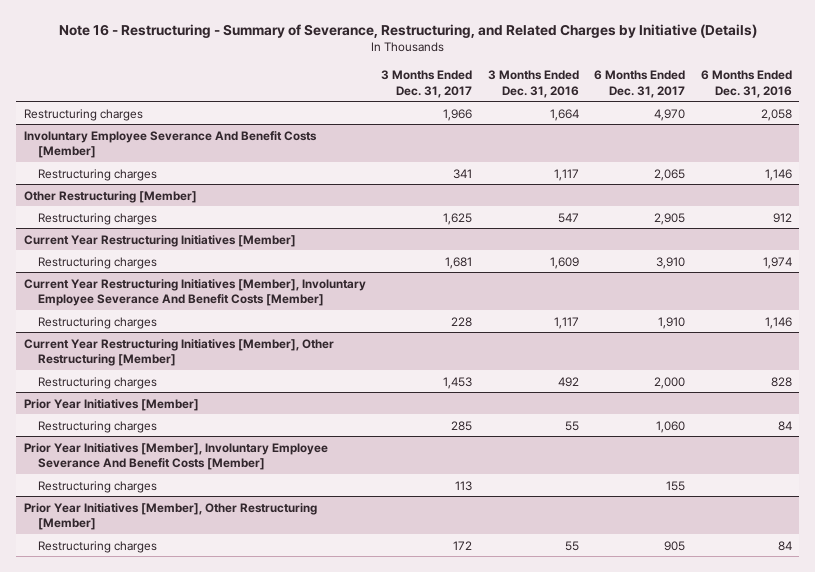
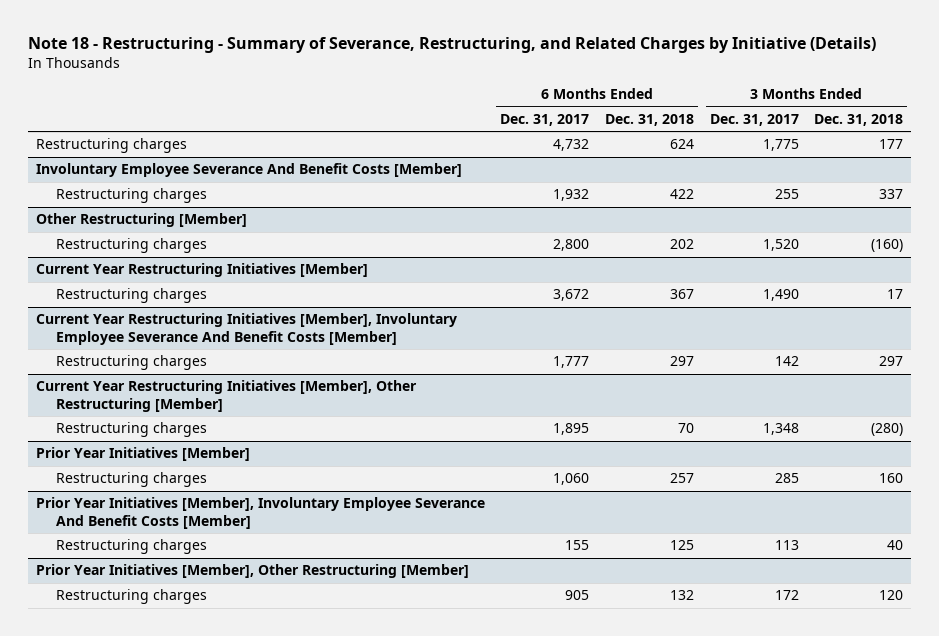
[58,24,757,39] Note 16 - Restructuring - Summary of Severance, Restructuring, and Related Charges by Initiative (Details) -> [27,37,876,54] Note 18 - Restructuring - Summary of Severance, Restructuring, and Related Charges by Initiative (Details)
[487,70,579,98] 3 Months Ended Dec. 31, 2016 -> none
[700,70,792,98] 6 Months Ended Dec. 31, 2016 -> none
none -> [604,113,694,126] Dec. 31, 2018
none -> [814,113,904,126] Dec. 31, 2018
[443,108,473,121] 1,966 -> [762,139,799,152] 1,775
[654,108,686,121] 4,970 -> [553,139,590,152] 4,732
[453,168,473,179] 341 -> [774,189,799,200] 255
[654,168,686,181] 2,065 -> [553,189,590,202] 1,932
[443,212,473,225] 1,625 -> [762,239,799,252] 1,520
[654,212,686,225] 2,905 -> [553,239,590,252] 2,800
[445,256,473,269] 1,681 -> [762,289,799,302] 1,490
[656,256,686,269] 3,910 -> [553,289,590,302] 3,672
[451,316,473,327] 228 -> [774,356,799,367] 142
[658,316,686,329] 1,910 -> [553,356,590,369] 1,777
[443,376,473,389] 1,453 -> [762,423,799,436] 1,348
[654,376,686,389] 2,000 -> [553,423,590,436] 1,895

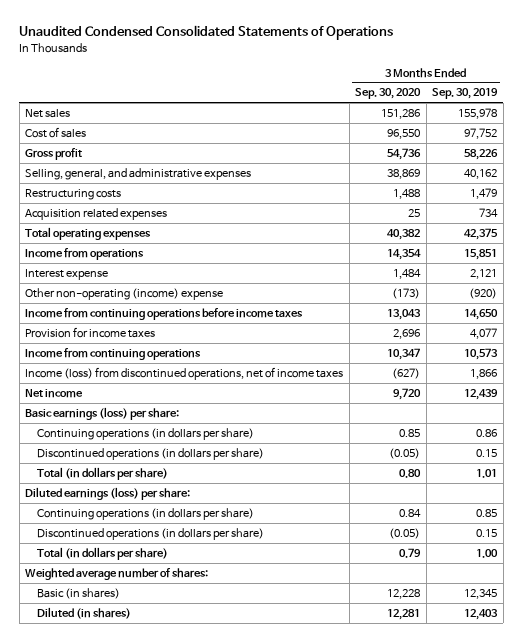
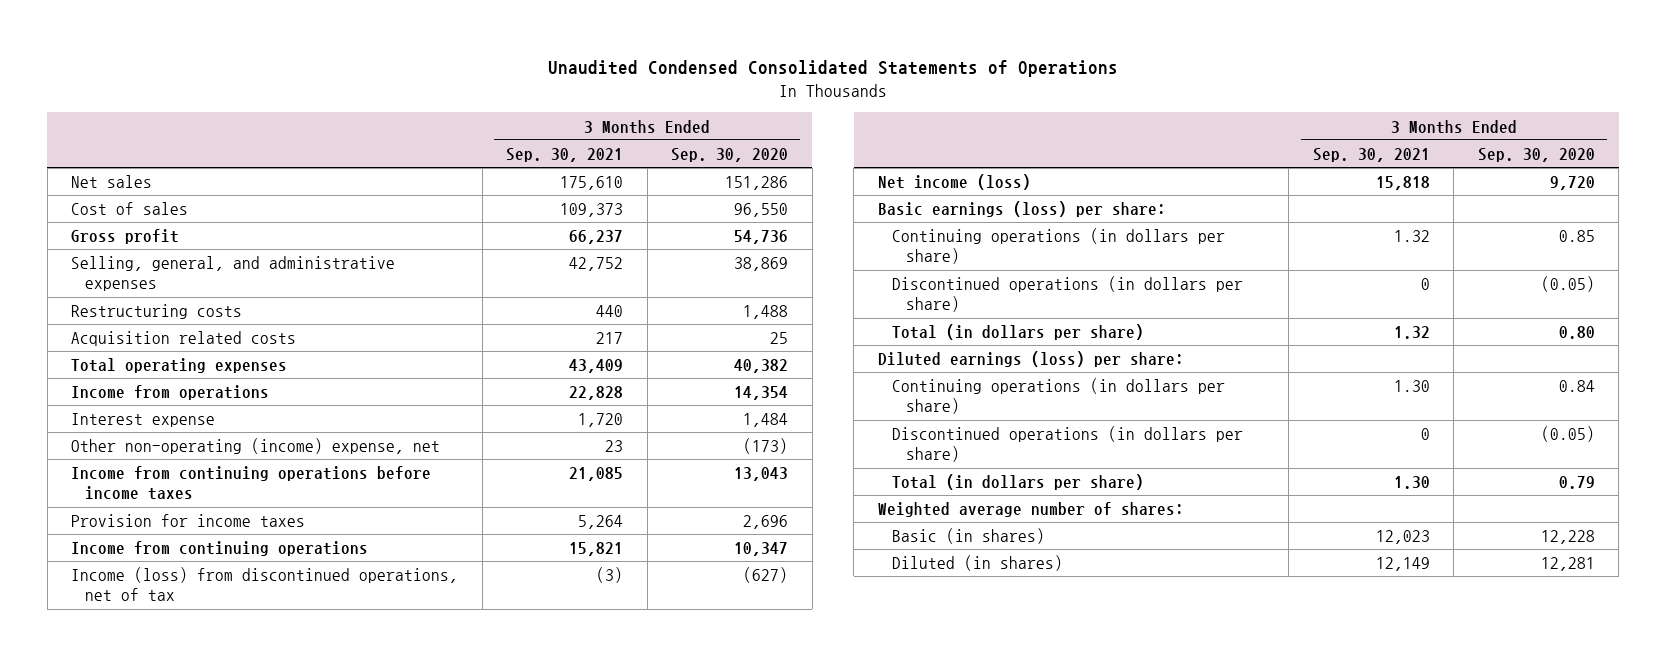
[432,88,499,100] Sep. 30, 2019 -> none
none -> [506,147,624,162] Sep. 30, 2021
[25,207,168,220] Acquisition related expenses -> [71,331,297,347] Acquisition related costs
[25,287,224,300] Other non-operating (income) expense -> [71,438,441,455] Other non-operating (income) expense, net
[25,366,344,380] Income (loss) from discontinued operations, net of income taxes -> [71,567,459,602] Income (loss) from discontinued operations, net of tax
[25,388,84,398] Net income -> [877,174,1031,191] Net income (loss)

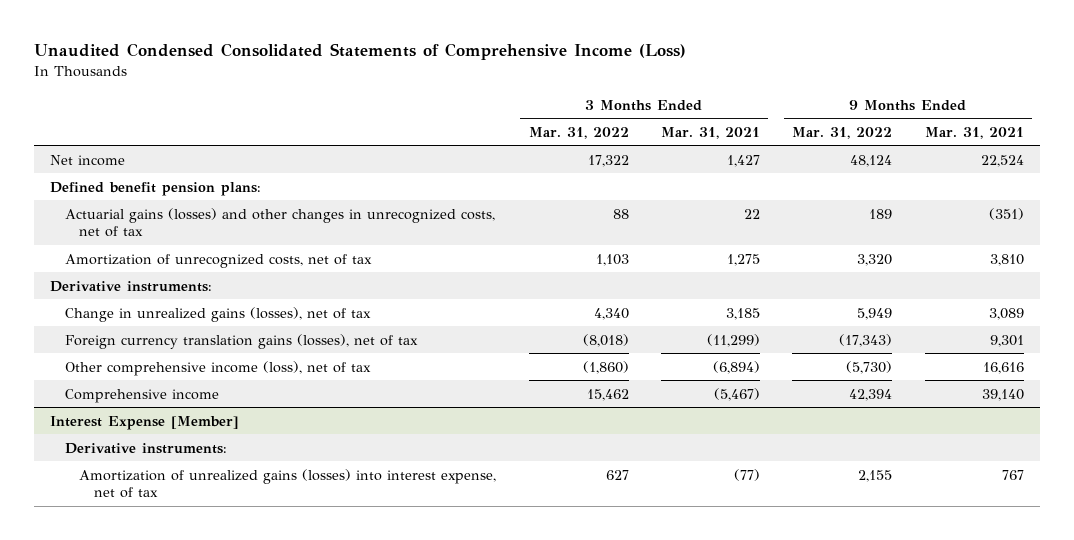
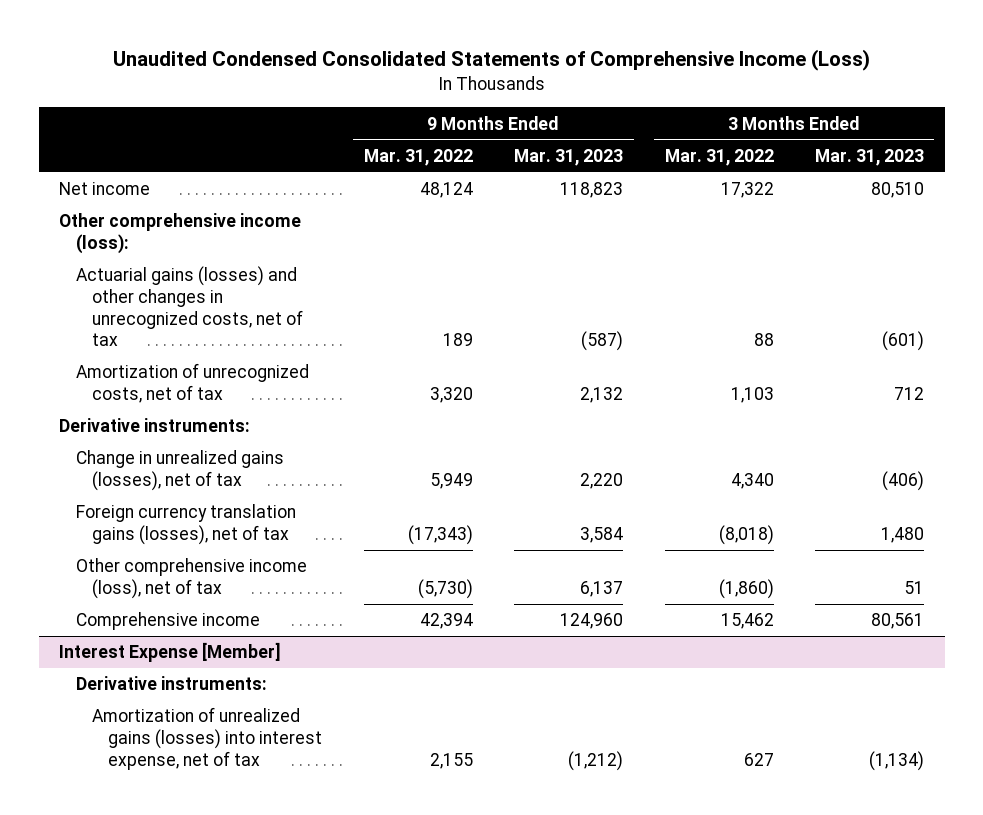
[660,126,760,139] Mar. 31, 2021 -> none
[924,126,1024,139] Mar. 31, 2021 -> none
none -> [514,148,624,166] Mar. 31, 2023
none -> [815,148,925,166] Mar. 31, 2023
[49,181,261,196] Defined benefit pension plans: -> [59,213,302,255] Other comprehensive income (loss):

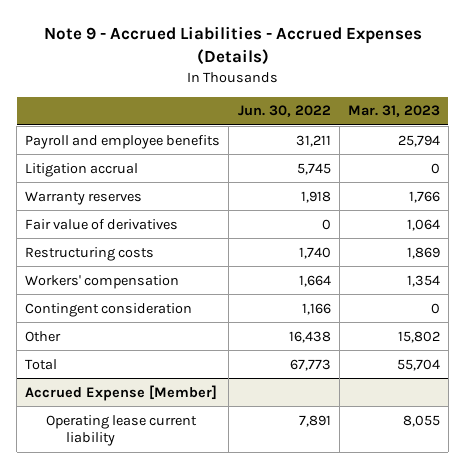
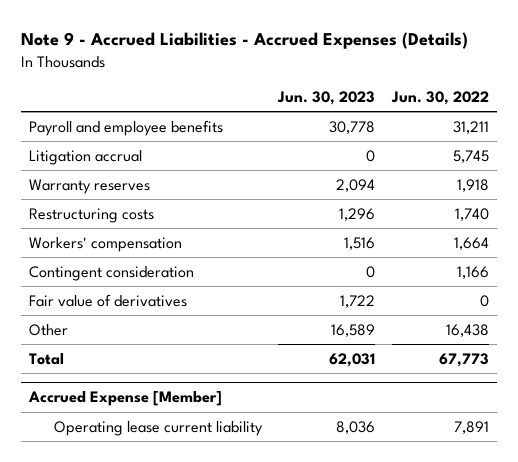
[347,105,440,118] Mar. 31, 2023 -> none
none -> [277,91,376,106] Jun. 30, 2023
[25,218,179,230] Fair value of derivatives -> [29,293,188,307] Fair value of derivatives

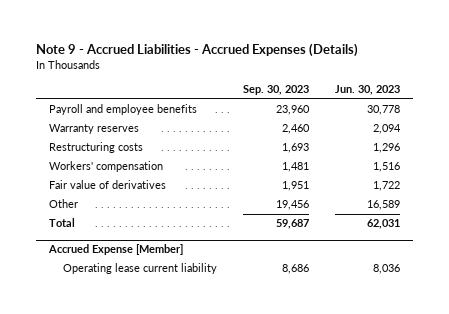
[390,91,489,106] Jun. 30, 2022 -> none
none -> [242,85,309,96] Sep. 30, 2023
[29,149,143,165] Litigation accrual -> none
[29,265,195,281] Contingent consideration -> none

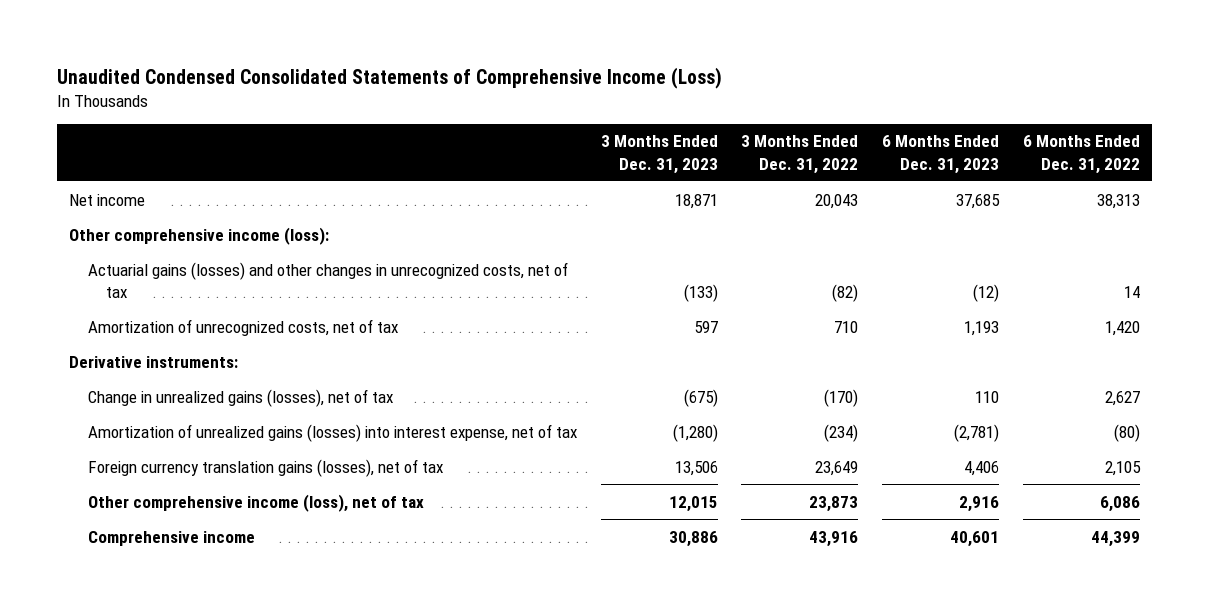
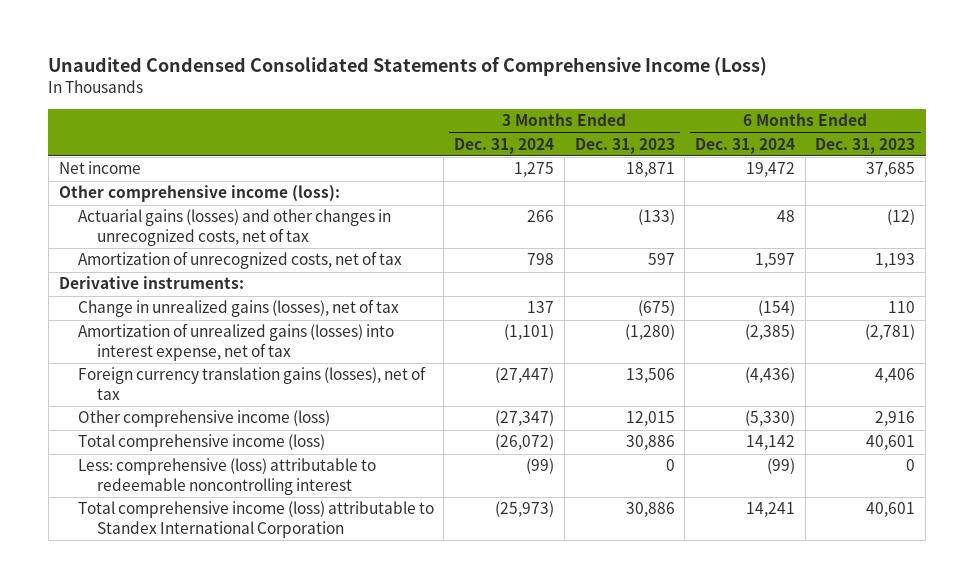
[741,135,859,174] 3 Months Ended Dec. 31, 2022 -> none
[1023,135,1141,174] 6 Months Ended Dec. 31, 2022 -> none
none -> [454,137,555,154] Dec. 31, 2024
none -> [694,137,795,154] Dec. 31, 2024
[87,493,424,512] Other comprehensive income (loss), net of tax -> [77,410,330,428] Other comprehensive income (loss)
none -> [77,434,325,452] Total comprehensive income (loss)
none -> [77,458,376,496] Less: comprehensive (loss) attributable to redeemable noncontrolling interest
[87,530,255,546] Comprehensive income -> [77,501,434,539] Total comprehensive income (loss) attributable to Standex International Corporation

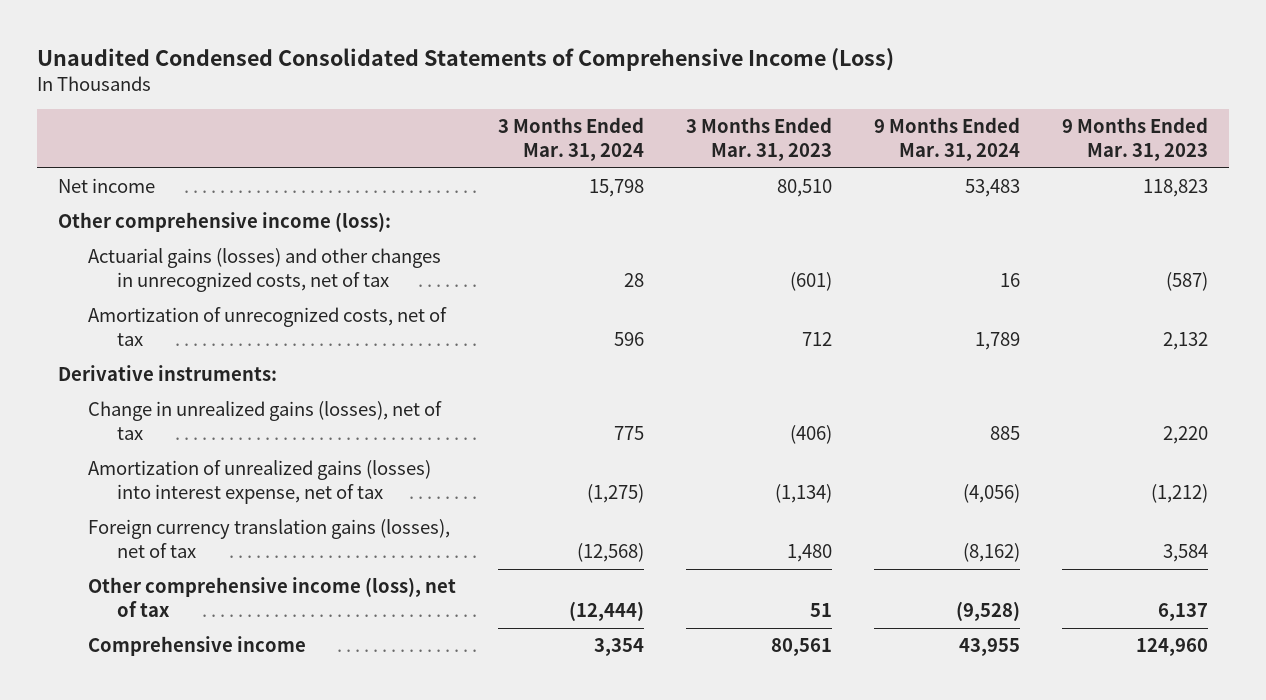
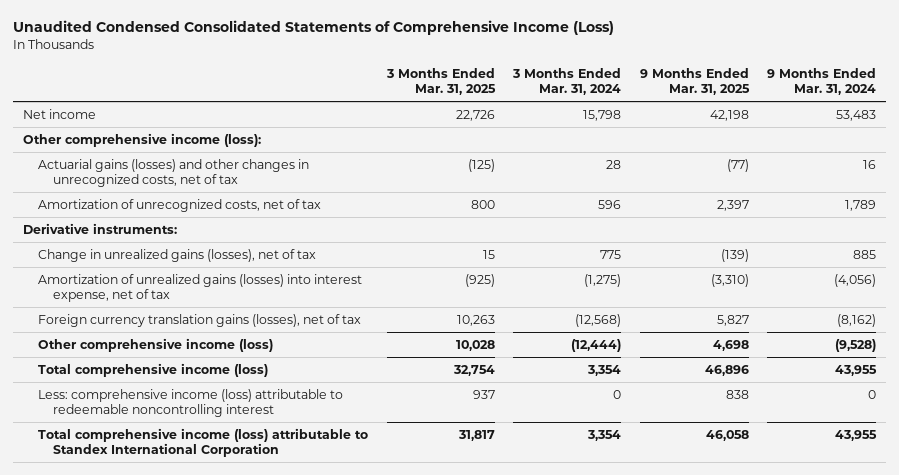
[685,117,832,162] 3 Months Ended Mar. 31, 2023 -> none
[1062,117,1209,162] 9 Months Ended Mar. 31, 2023 -> none
none -> [385,67,496,95] 3 Months Ended Mar. 31, 2025
none -> [639,67,750,95] 9 Months Ended Mar. 31, 2025
[87,577,456,617] Other comprehensive income (loss), net of tax -> [37,337,273,352] Other comprehensive income (loss)
none -> [37,362,268,377] Total comprehensive income (loss)
none -> [37,388,343,417] Less: comprehensive income (loss) attributable to redeemable noncontrolling interest
[87,636,306,657] Comprehensive income -> [37,427,368,457] Total comprehensive income (loss) attributable to Standex International Corporation

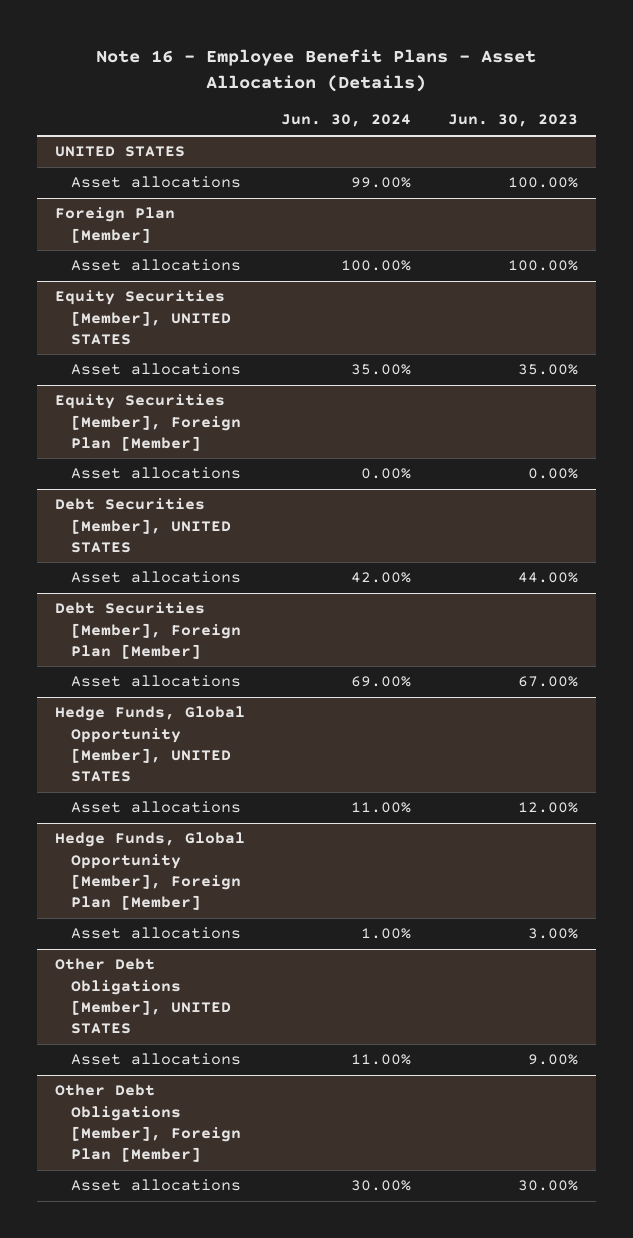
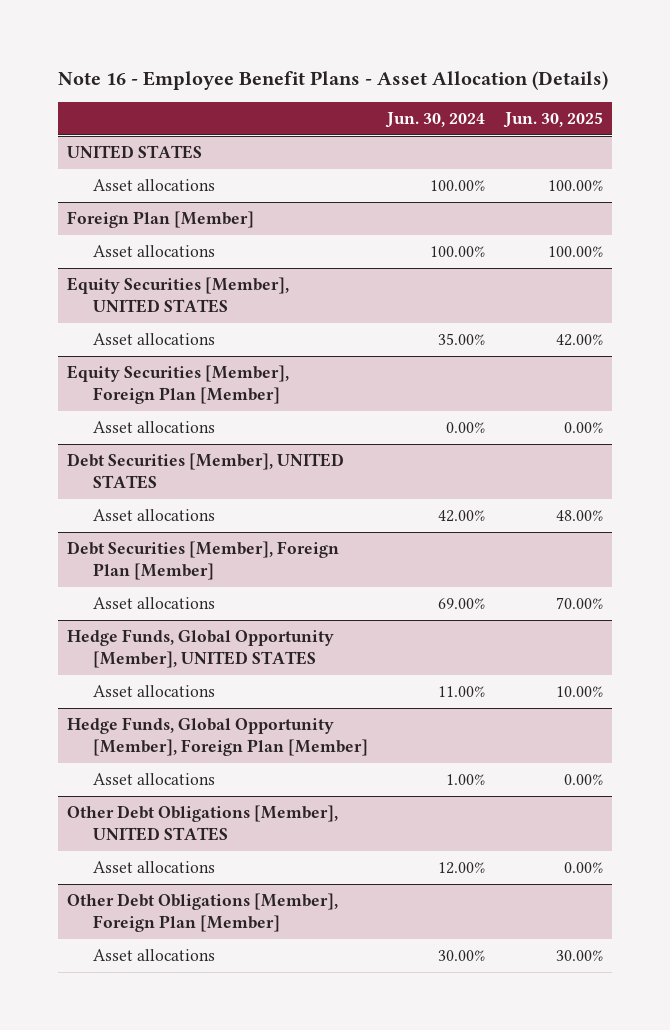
[447,114,578,128] Jun. 30, 2023 -> none
none -> [502,111,603,128] Jun. 30, 2025
[351,177,412,189] 99.00% -> [430,180,486,192] 100.00%
[351,1054,412,1066] 11.00% -> [438,862,486,875] 12.00%

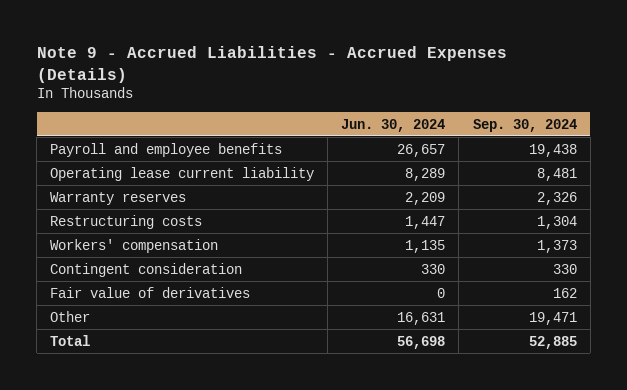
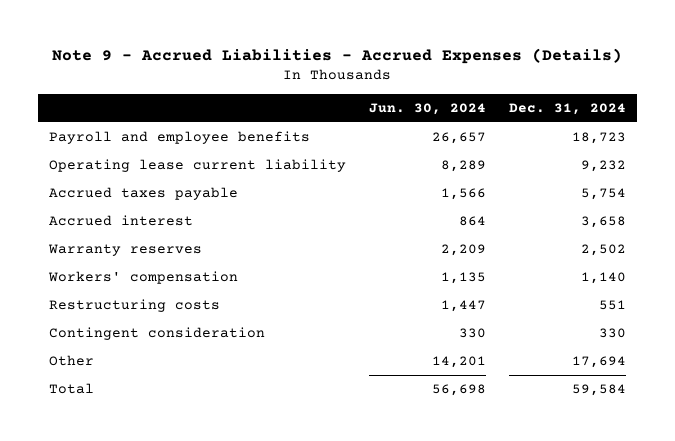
[472,118,577,132] Sep. 30, 2024 -> none
none -> [508,102,626,115] Dec. 31, 2024
none -> [49,187,239,201] Accrued taxes payable
none -> [49,215,194,227] Accrued interest
[50,214,203,229] Restructuring costs -> [49,299,221,313] Restructuring costs
[50,286,251,298] Fair value of derivatives -> none
[397,311,446,325] 16,631 -> [431,356,486,369] 14,201

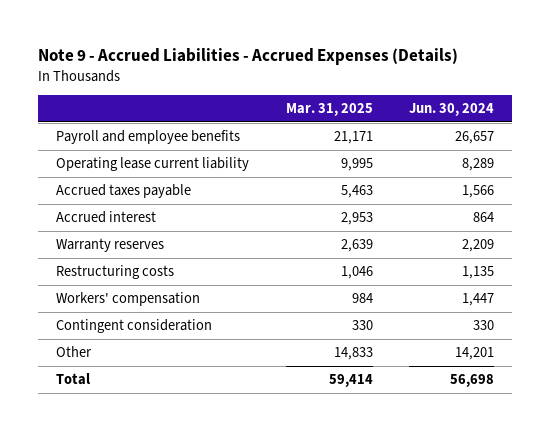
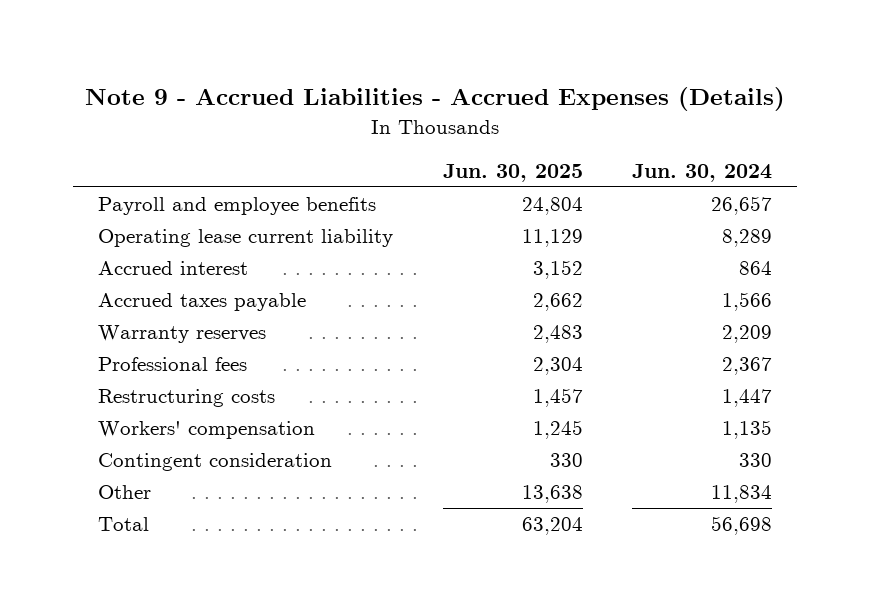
[285,103,373,117] Mar. 31, 2025 -> none
none -> [442,163,583,182] Jun. 30, 2025
[56,184,192,199] Accrued taxes payable -> [97,293,306,312] Accrued taxes payable
none -> [97,357,247,372] Professional fees
[461,266,494,280] 1,135 -> [722,389,773,408] 1,447
[461,293,494,307] 1,447 -> [722,420,773,440] 1,135
[454,347,494,361] 14,201 -> [711,485,773,504] 11,834

